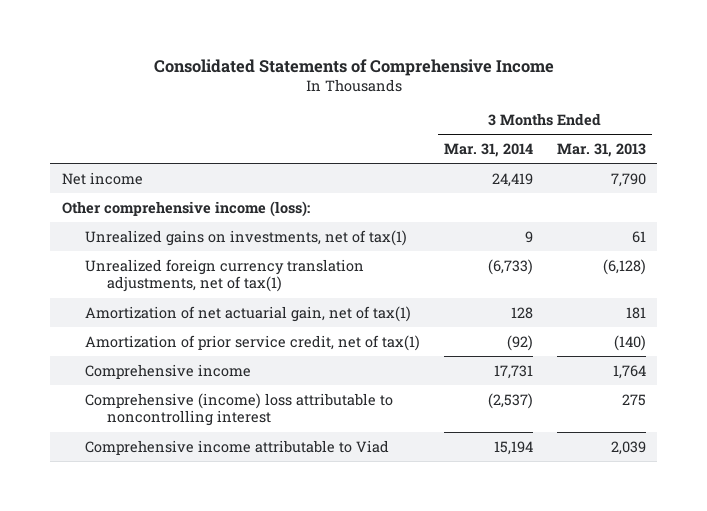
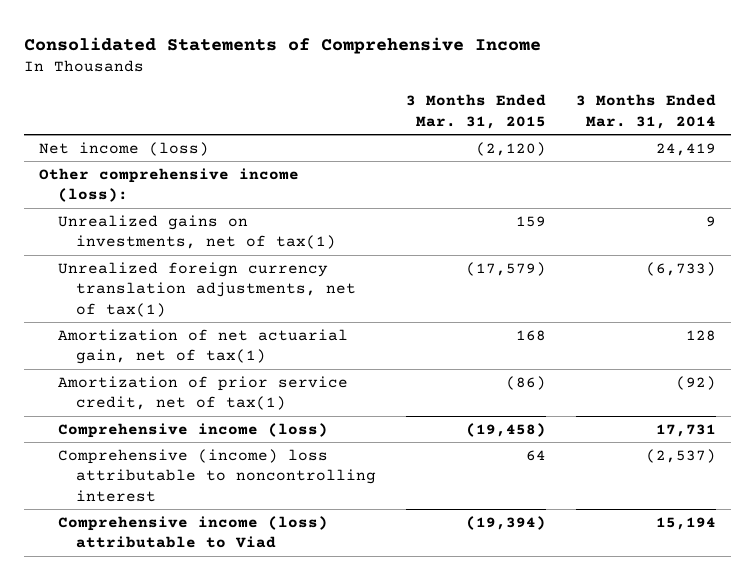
[556,142,646,157] Mar. 31, 2013 -> none
none -> [406,94,547,129] 3 Months Ended Mar. 31, 2015
[61,171,143,185] Net income -> [39,141,210,156] Net income (loss)
[84,363,251,379] Comprehensive income -> [57,422,328,438] Comprehensive income (loss)
[84,439,389,455] Comprehensive income attributable to Viad -> [57,515,328,549] Comprehensive income (loss) attributable to Viad

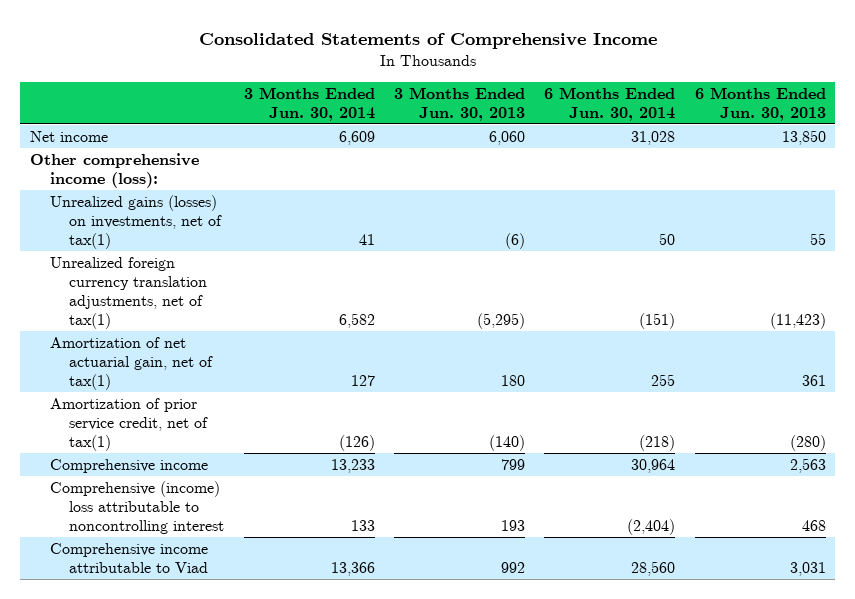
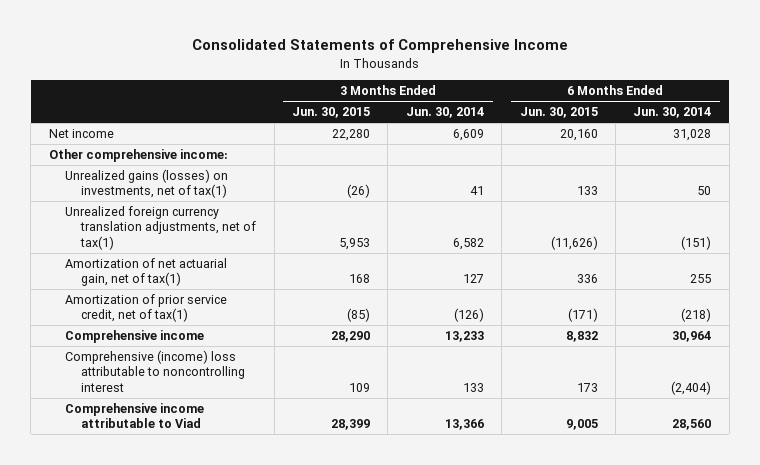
[393,86,525,121] 3 Months Ended Jun. 30, 2013 -> none
[694,86,826,121] 6 Months Ended Jun. 30, 2013 -> none
none -> [292,107,371,119] Jun. 30, 2015
none -> [519,107,598,119] Jun. 30, 2015
[29,152,199,188] Other comprehensive income (loss): -> [48,149,228,163] Other comprehensive income:

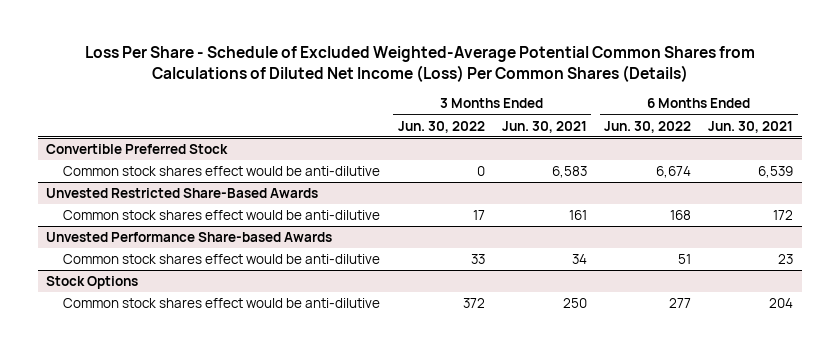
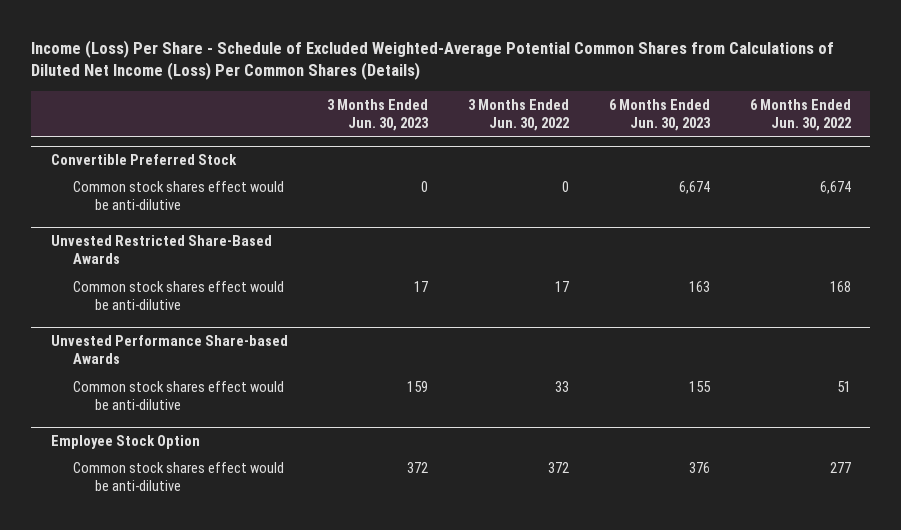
[84,46,755,83] Loss Per Share - Schedule of Excluded Weighted-Average Potential Common Shares from Calculations of Diluted Net Income (Loss) Per Common Shares (Details) -> [30,39,834,81] Income (Loss) Per Share - Schedule of Excluded Weighted-Average Potential Common Shares from Calculations of Diluted Net Income (Loss) Per Common Shares (Details)
[501,120,587,133] Jun. 30, 2021 -> none
[708,120,794,133] Jun. 30, 2021 -> none
none -> [327,98,430,131] 3 Months Ended Jun. 30, 2023
none -> [608,98,711,131] 6 Months Ended Jun. 30, 2023
[46,275,139,289] Stock Options -> [50,434,200,449] Employee Stock Option

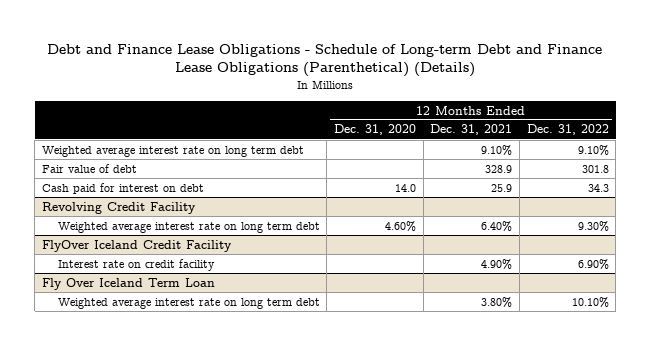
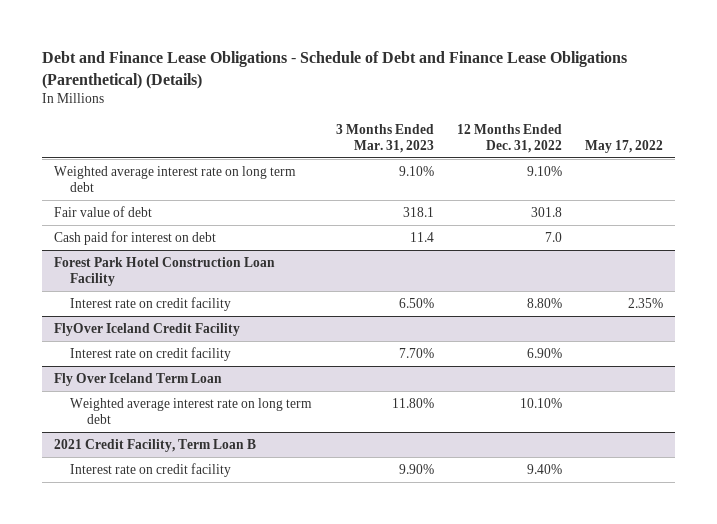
[47,43,603,78] Debt and Finance Lease Obligations - Schedule of Long-term Debt and Finance Lease Obligations (Parenthetical) (Details) -> [42,51,628,89] Debt and Finance Lease Obligations - Schedule of Debt and Finance Lease Obligations (Parenthetical) (Details)
[333,124,416,136] Dec. 31, 2020 -> none
[430,124,513,136] Dec. 31, 2021 -> none
none -> [335,123,434,153] 3 Months Ended Mar. 31, 2023
none -> [584,139,663,153] May 17, 2022
[42,201,197,214] Revolving Credit Facility -> none
[57,221,320,233] Weighted average interest rate on long term debt -> none
[587,183,609,192] 34.3 -> [544,231,562,242] 7.0
none -> [53,256,275,286] Forest Park Hotel Construction Loan Facility
none -> [70,296,232,311] Interest rate on credit facility
none -> [53,438,256,452] 2021 Credit Facility, Term Loan B
none -> [70,462,232,477] Interest rate on credit facility

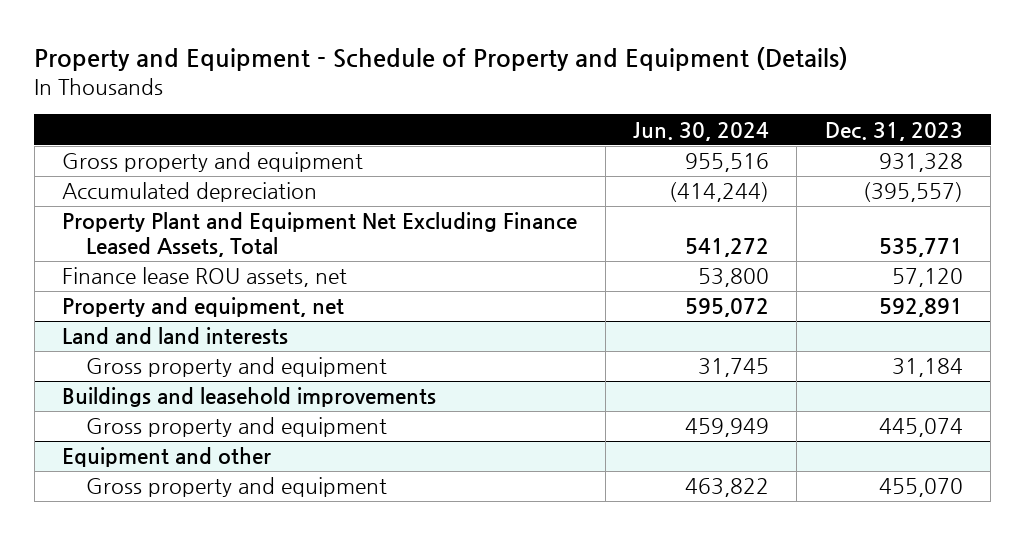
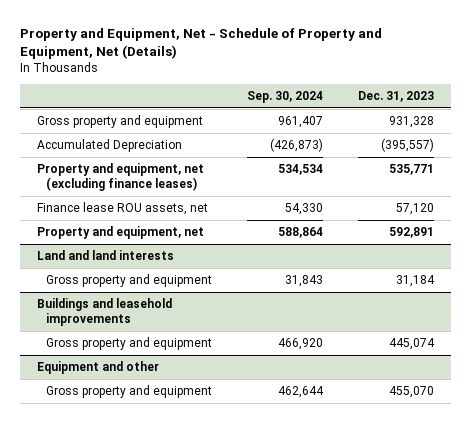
[34,47,849,72] Property and Equipment - Schedule of Property and Equipment (Details) -> [19,27,382,60] Property and Equipment, Net - Schedule of Property and Equipment, Net (Details)
[633,121,770,141] Jun. 30, 2024 -> none
none -> [246,90,323,103] Sep. 30, 2024
[62,182,318,203] Accumulated depreciation -> [36,139,182,153] Accumulated Depreciation
[62,212,578,258] Property Plant and Equipment Net Excluding Finance Leased Assets, Total -> [36,163,204,192] Property and equipment, net (excluding finance leases)

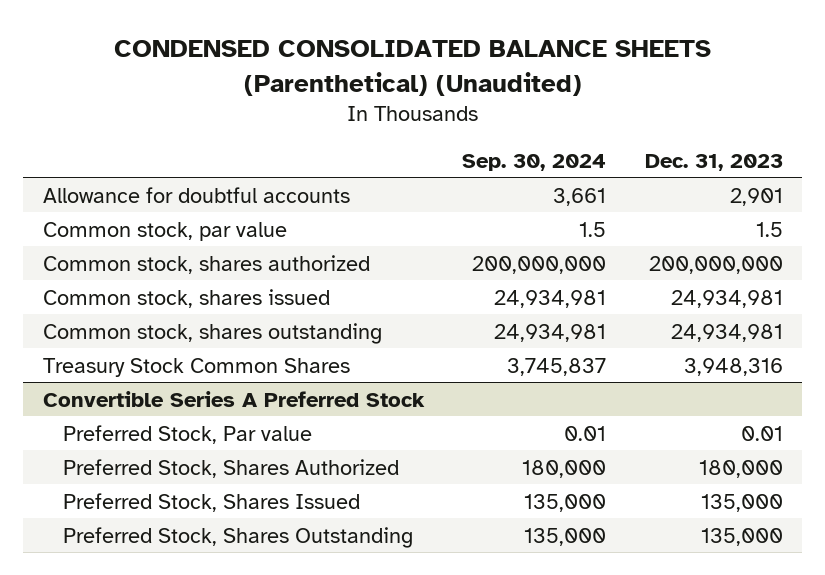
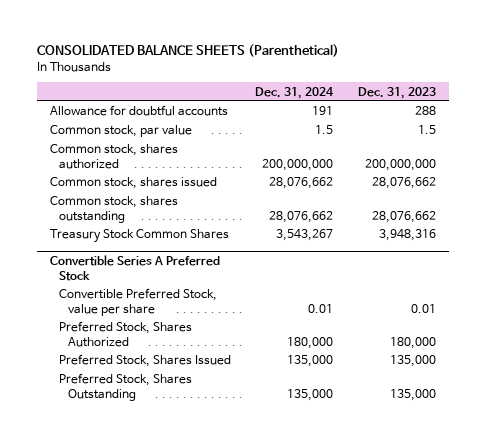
[113,40,711,96] CONDENSED CONSOLIDATED BALANCE SHEETS (Parenthetical) (Unaudited) -> [37,44,340,58] CONSOLIDATED BALANCE SHEETS (Parenthetical)
[462,153,607,171] Sep. 30, 2024 -> none
none -> [255,86,335,99] Dec. 31, 2024
[729,187,783,206] 2,901 -> [415,106,437,116] 288
[670,289,783,308] 24,934,981 -> [372,177,437,190] 28,076,662
[670,323,783,342] 24,934,981 -> [372,211,437,224] 28,076,662
[62,424,312,444] Preferred Stock, Par value -> [58,288,217,317] Convertible Preferred Stock, value per share

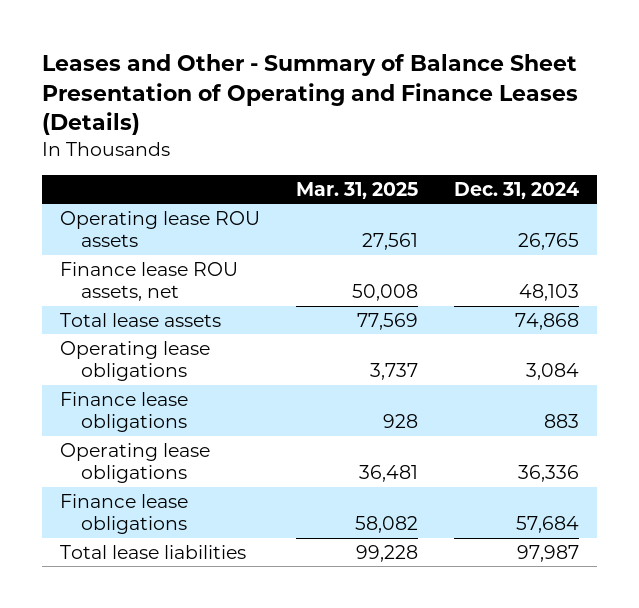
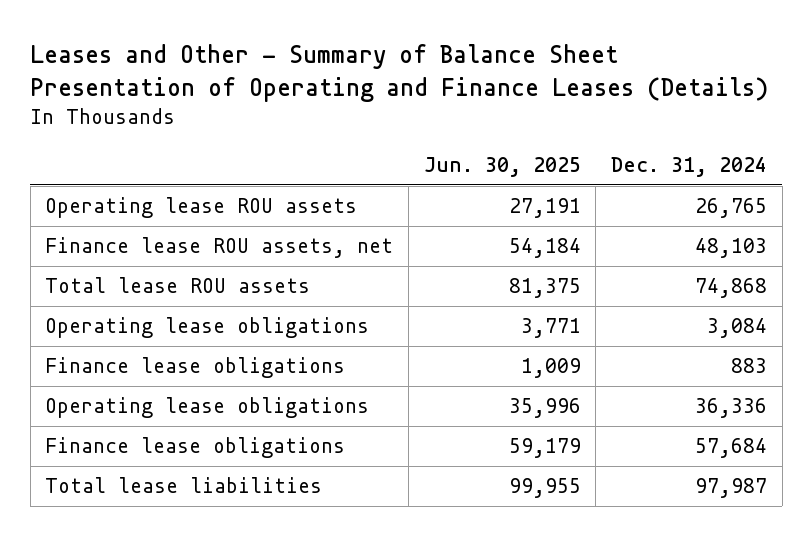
[296,181,419,199] Mar. 31, 2025 -> none
none -> [423,157,581,178] Jun. 30, 2025
[59,312,221,327] Total lease assets -> [45,277,311,294] Total lease ROU assets

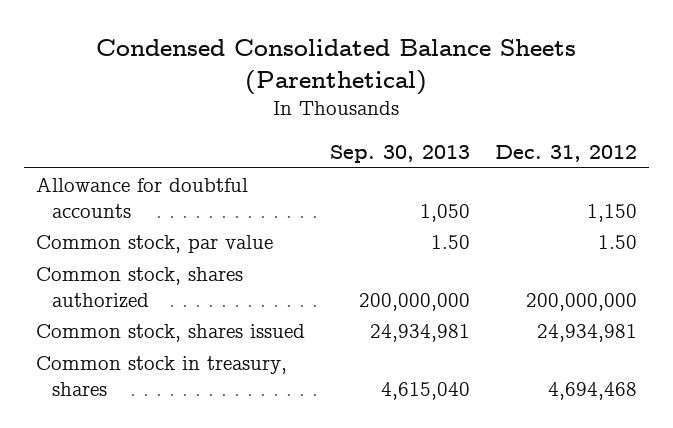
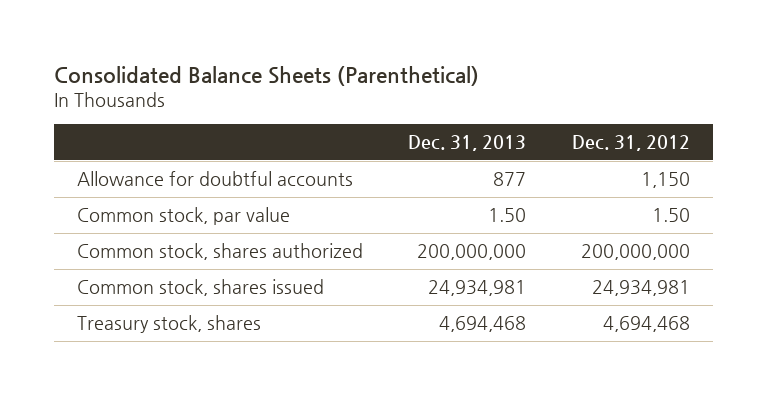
[96,38,577,95] Condensed Consolidated Balance Sheets (Parenthetical) -> [53,65,479,86] Consolidated Balance Sheets (Parenthetical)
[329,144,470,163] Sep. 30, 2013 -> none
none -> [408,134,527,151] Dec. 31, 2013
[36,355,288,396] Common stock in treasury, shares -> [76,315,261,334] Treasury stock, shares

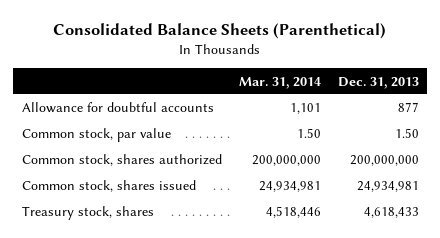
[571,134,690,151] Dec. 31, 2012 -> none
none -> [238,76,321,89] Mar. 31, 2014
[439,316,527,333] 4,694,468 -> [363,207,419,219] 4,618,433

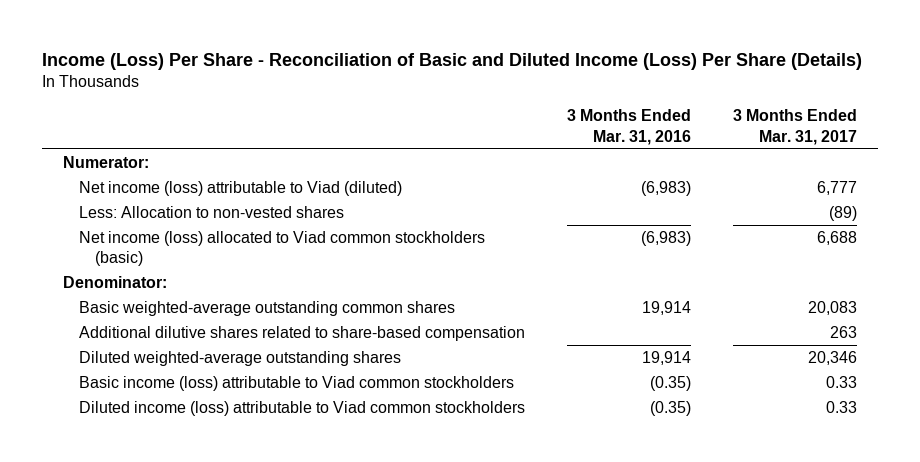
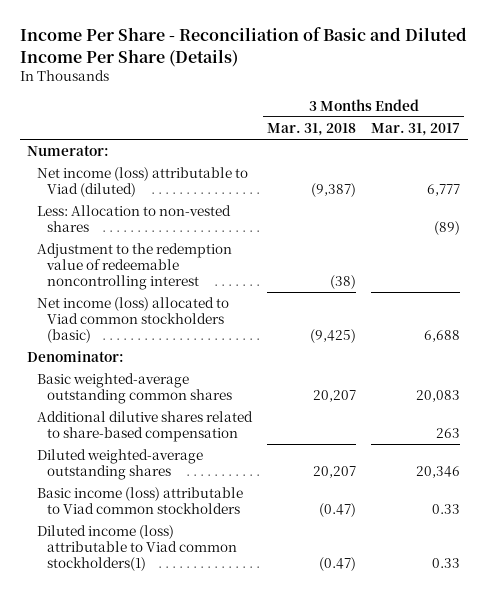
[41,53,862,71] Income (Loss) Per Share - Reconciliation of Basic and Diluted Income (Loss) Per Share (Details) -> [19,27,467,67] Income Per Share - Reconciliation of Basic and Diluted Income Per Share (Details)
[566,109,691,145] 3 Months Ended Mar. 31, 2016 -> none
none -> [267,123,357,137] Mar. 31, 2018
none -> [37,243,233,290] Adjustment to the redemption value of redeemable noncontrolling interest
[78,400,525,416] Diluted income (loss) attributable to Viad common stockholders -> [37,525,237,571] Diluted income (loss) attributable to Viad common stockholders(1)

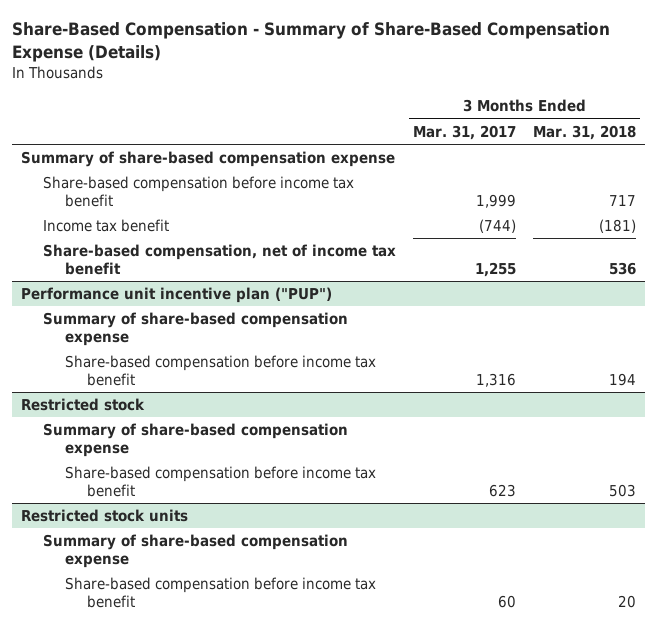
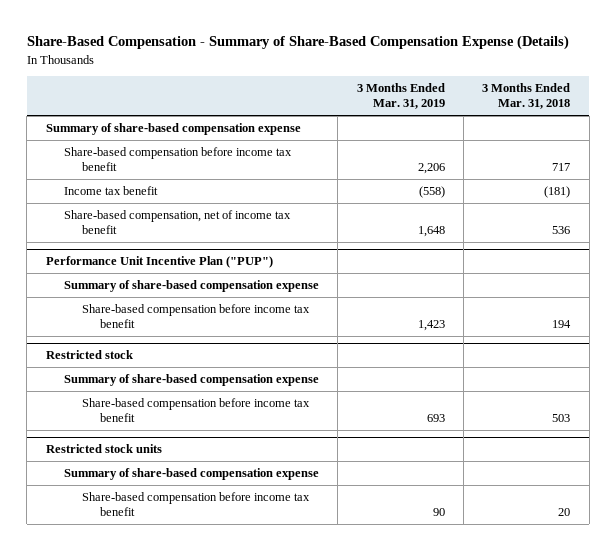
[412,124,516,140] Mar. 31, 2017 -> none
none -> [356,83,445,110] 3 Months Ended Mar. 31, 2019
[20,287,332,304] Performance unit incentive plan ("PUP") -> [45,256,273,269] Performance Unit Incentive Plan ("PUP")

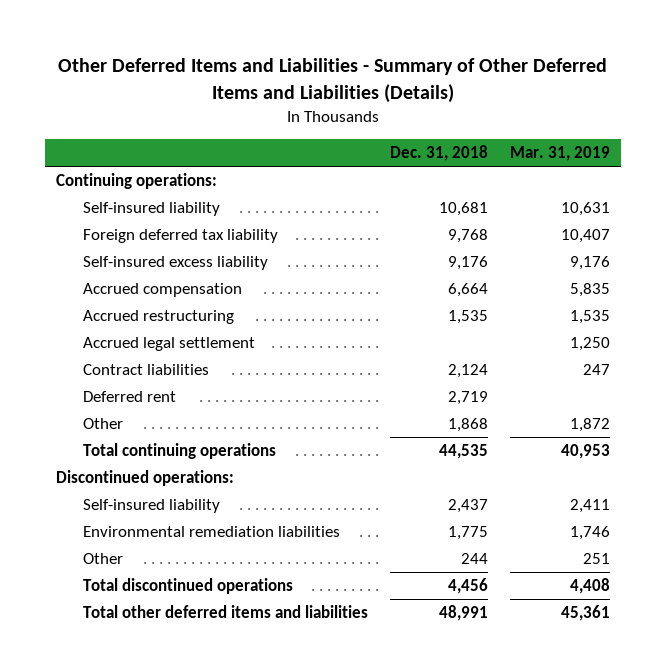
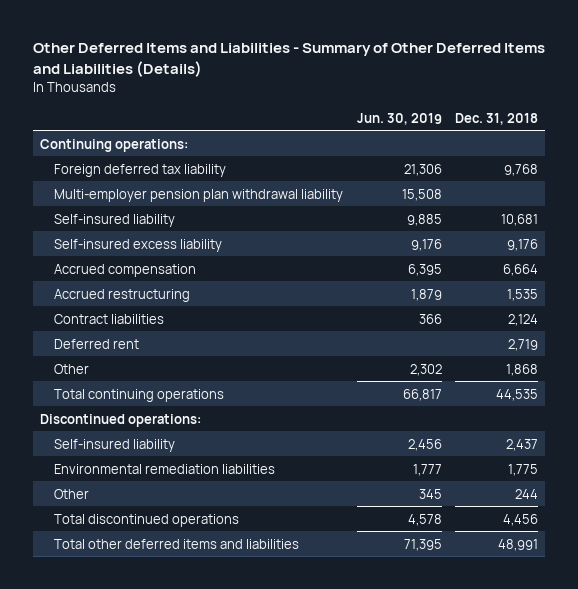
[509,146,610,162] Mar. 31, 2019 -> none
none -> [356,112,442,125] Jun. 30, 2019
none -> [54,188,344,202] Multi-employer pension plan withdrawal liability
[82,202,220,217] Self-insured liability -> [54,213,176,227] Self-insured liability
[82,337,255,352] Accrued legal settlement -> none

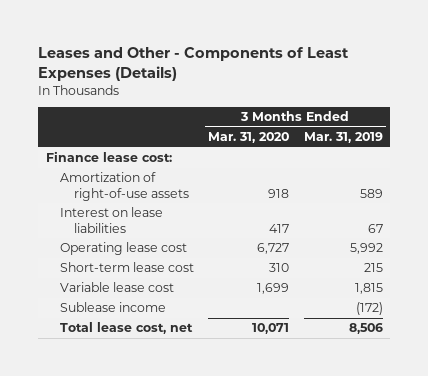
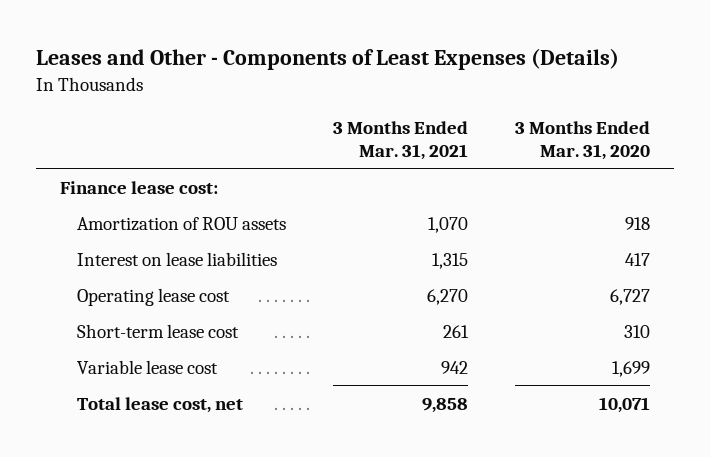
[303,132,383,144] Mar. 31, 2019 -> none
none -> [333,121,469,160] 3 Months Ended Mar. 31, 2021
[59,172,189,201] Amortization of right-of-use assets -> [77,216,287,231] Amortization of ROU assets
[59,302,166,313] Sublease income -> none

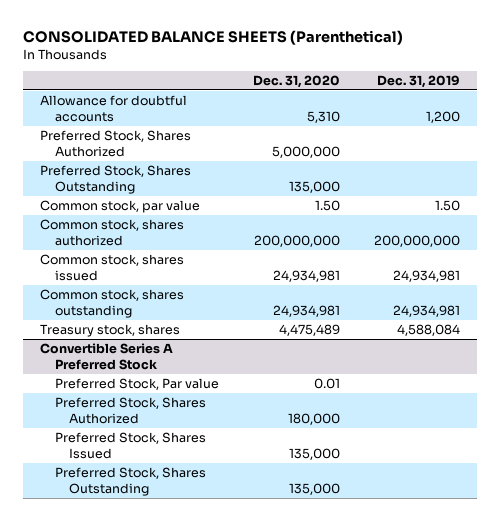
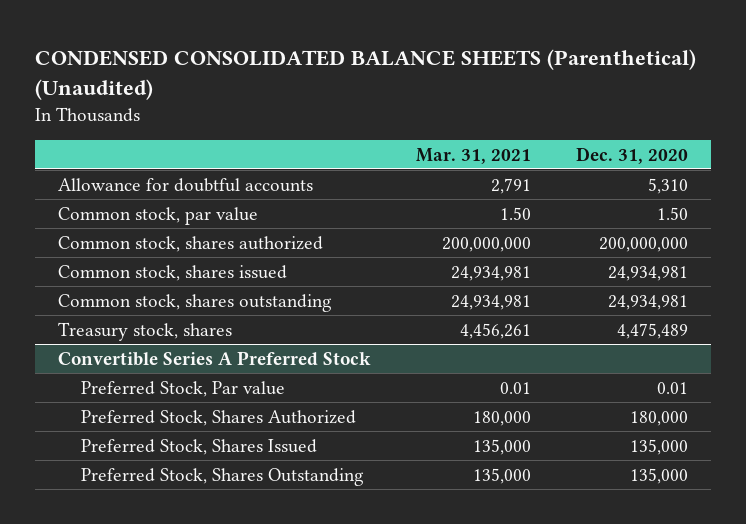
[22,29,403,45] CONSOLIDATED BALANCE SHEETS (Parenthetical) -> [35,49,697,100] CONDENSED CONSOLIDATED BALANCE SHEETS (Parenthetical) (Unaudited)
[377,74,461,88] Dec. 31, 2019 -> none
none -> [415,147,531,164] Mar. 31, 2021
[39,130,191,157] Preferred Stock, Shares Authorized -> none
[39,165,191,194] Preferred Stock, Shares Outstanding -> none

